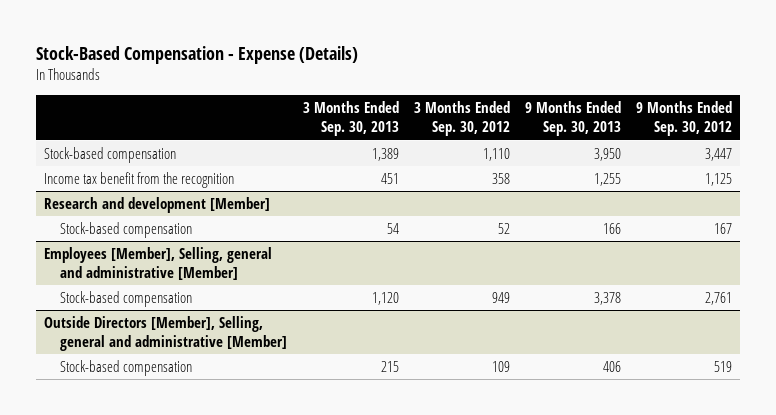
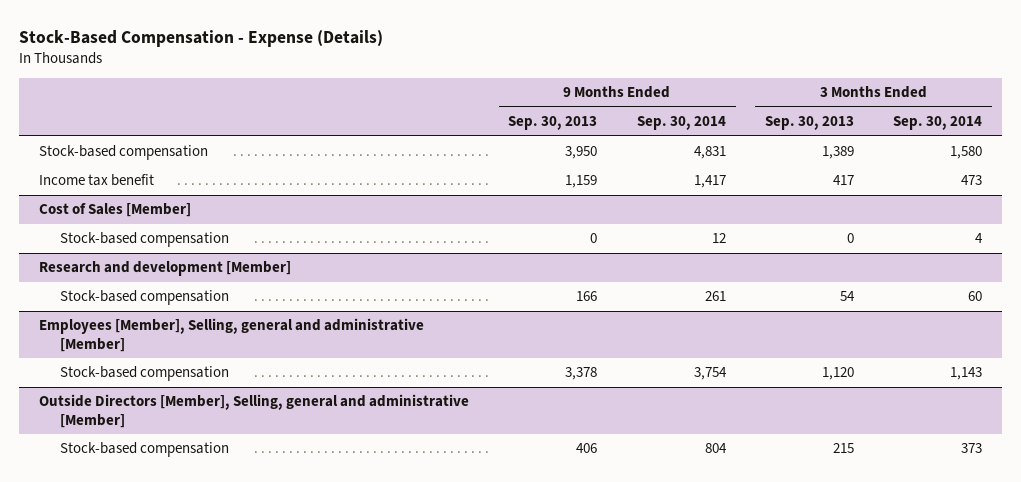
[413,101,510,137] 3 Months Ended Sep. 30, 2012 -> none
[636,101,733,137] 9 Months Ended Sep. 30, 2012 -> none
none -> [636,116,726,131] Sep. 30, 2014
none -> [893,116,983,131] Sep. 30, 2014
[43,171,234,188] Income tax benefit from the recognition -> [39,174,155,187] Income tax benefit
[380,172,399,184] 451 -> [833,175,855,186] 417
[593,172,621,186] 1,255 -> [565,175,598,189] 1,159
none -> [39,203,192,218] Cost of Sales [Member]
none -> [59,232,229,248] Stock-based compensation

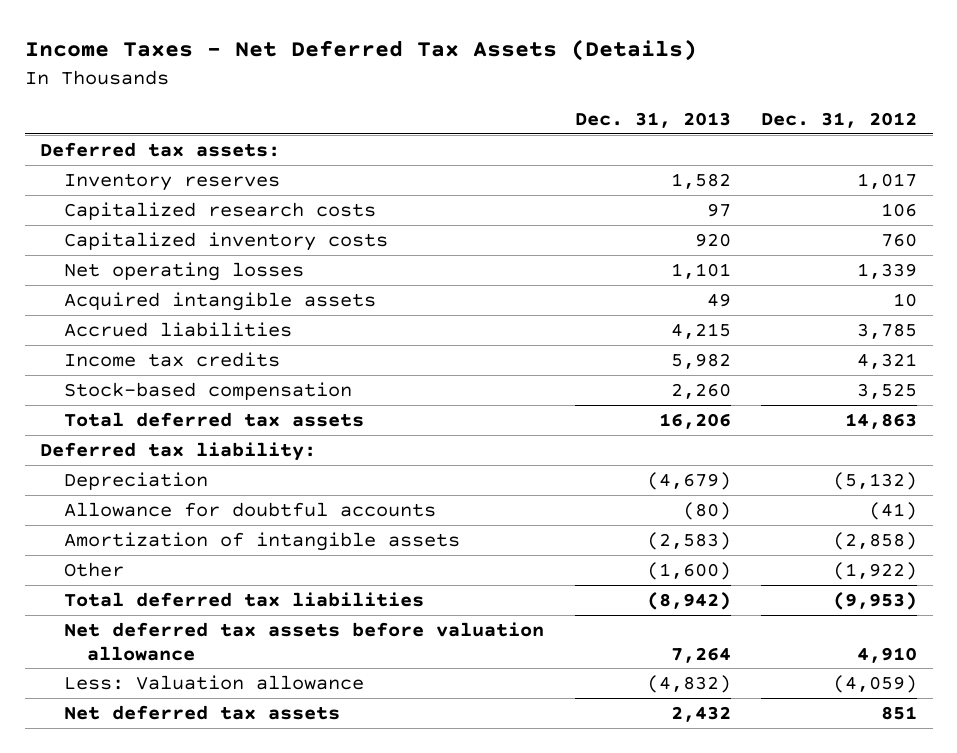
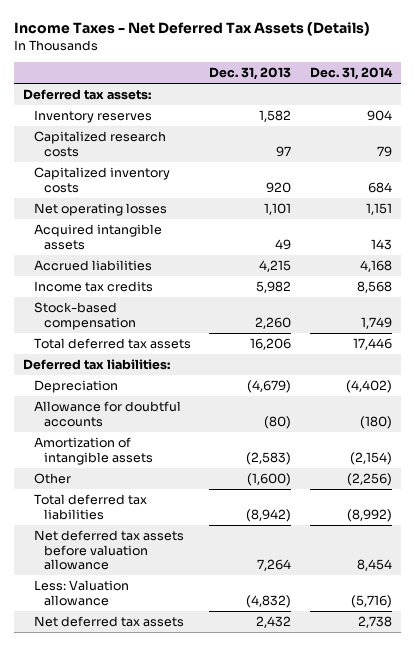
[761,111,918,128] Dec. 31, 2012 -> none
none -> [309,67,393,81] Dec. 31, 2014
[40,441,317,461] Deferred tax liability: -> [23,359,171,371] Deferred tax liabilities:

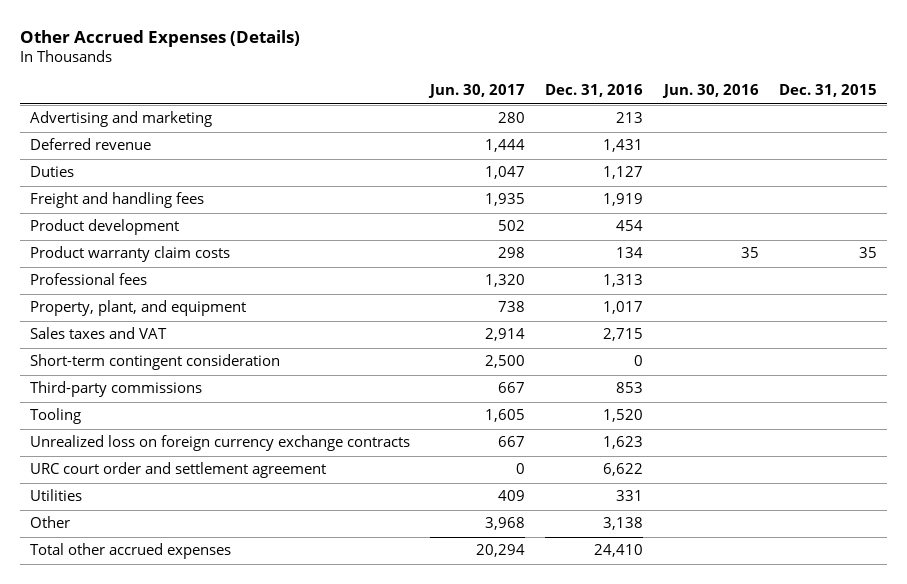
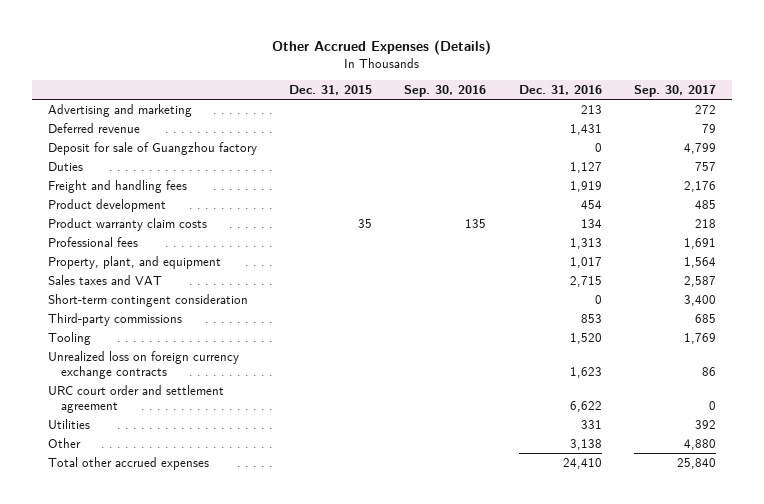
[428,84,526,99] Jun. 30, 2017 -> none
[661,84,759,99] Jun. 30, 2016 -> none
none -> [404,84,487,97] Sep. 30, 2016
none -> [633,84,716,97] Sep. 30, 2017
none -> [48,141,258,155] Deposit for sale of Guangzhou factory

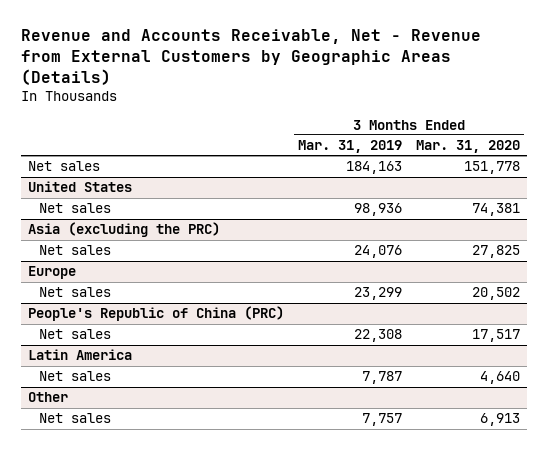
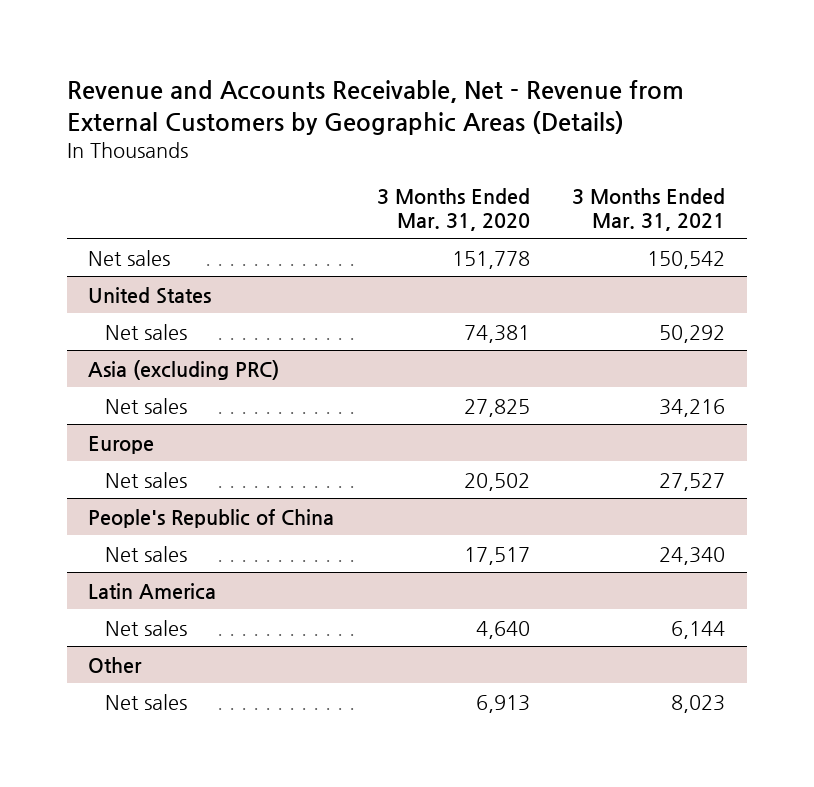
[297,140,402,154] Mar. 31, 2019 -> none
none -> [572,187,726,231] 3 Months Ended Mar. 31, 2021
[27,222,220,238] Asia (excluding the PRC) -> [88,359,280,380] Asia (excluding PRC)
[27,306,284,322] People's Republic of China (PRC) -> [88,508,335,528] People's Republic of China

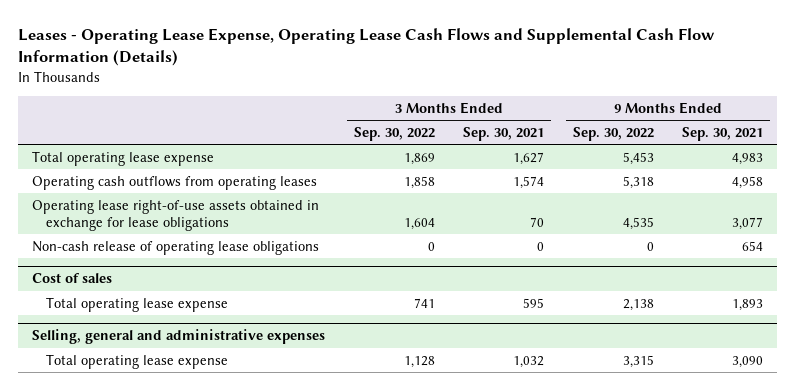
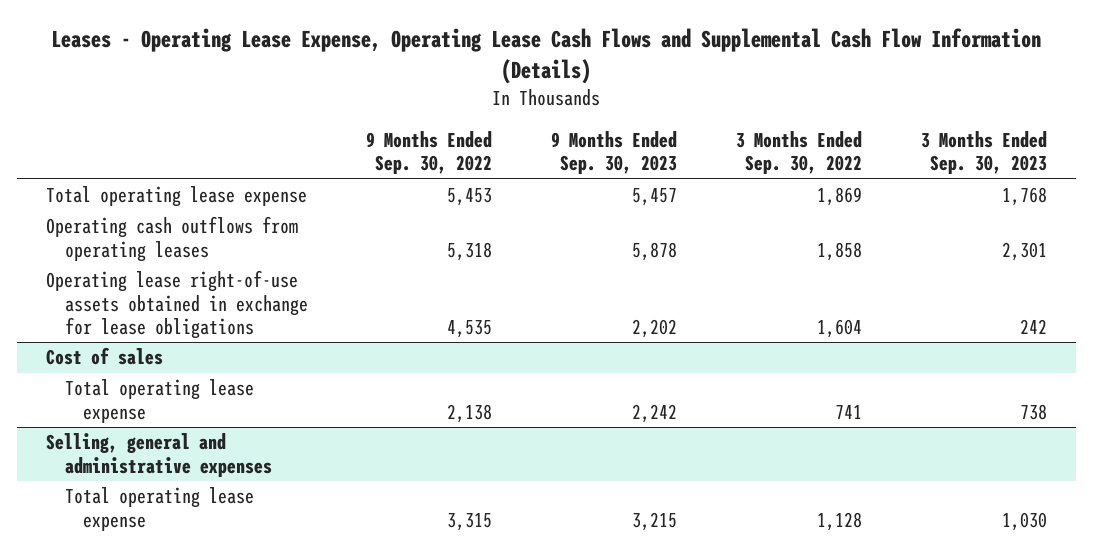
[463,127,545,142] Sep. 30, 2021 -> none
[682,127,764,142] Sep. 30, 2021 -> none
none -> [551,131,678,175] 9 Months Ended Sep. 30, 2023
none -> [920,131,1047,175] 3 Months Ended Sep. 30, 2023
[32,240,320,255] Non-cash release of operating lease obligations -> none

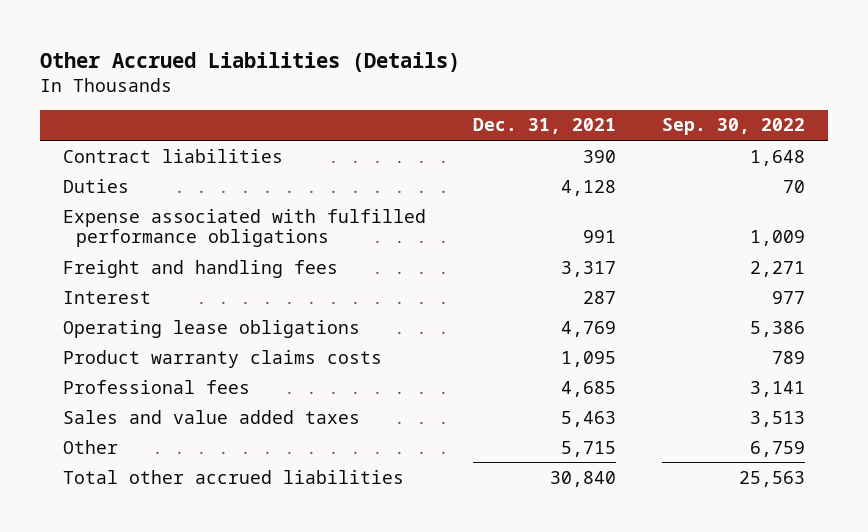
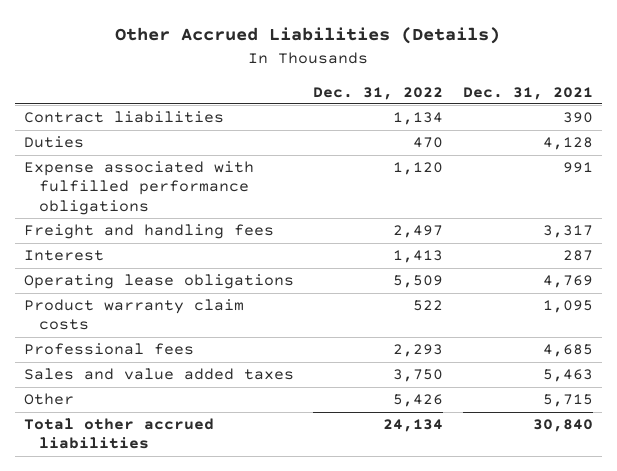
[662,118,806,136] Sep. 30, 2022 -> none
none -> [313,86,444,100] Dec. 31, 2022
[63,349,383,368] Product warranty claims costs -> [24,299,245,331] Product warranty claim costs

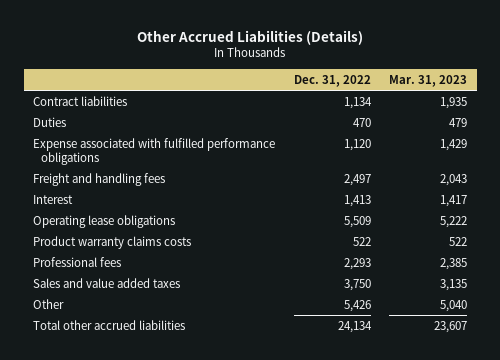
[462,86,593,100] Dec. 31, 2021 -> none
none -> [389,74,468,87] Mar. 31, 2023
[24,299,245,331] Product warranty claim costs -> [32,235,191,249] Product warranty claims costs

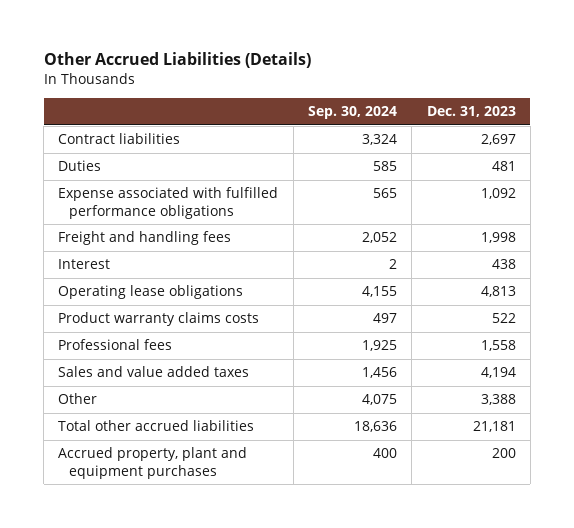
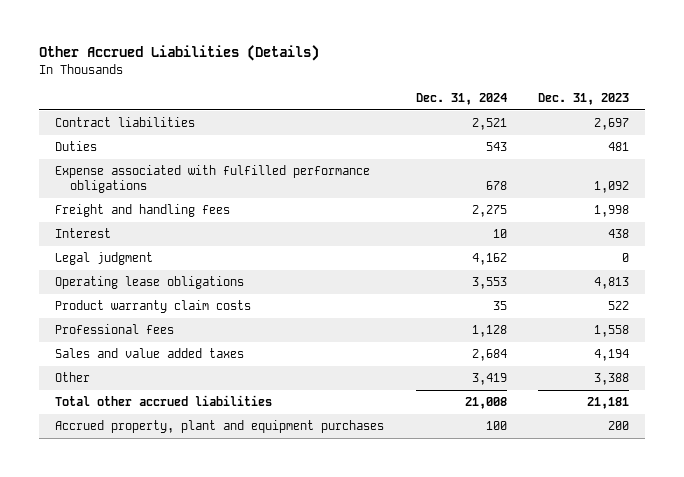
[307,106,397,120] Sep. 30, 2024 -> none
none -> [415,93,507,106] Dec. 31, 2024
none -> [54,252,153,266] Legal judgment
[58,312,260,327] Product warranty claims costs -> [54,300,251,314] Product warranty claim costs

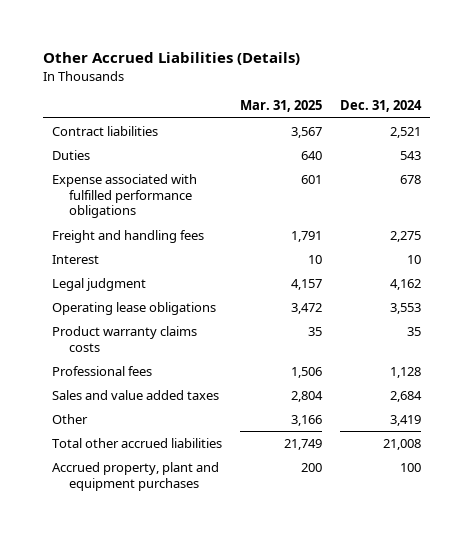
[538,93,630,106] Dec. 31, 2023 -> none
none -> [239,100,322,113] Mar. 31, 2025
[54,300,251,314] Product warranty claim costs -> [51,325,197,352] Product warranty claims costs

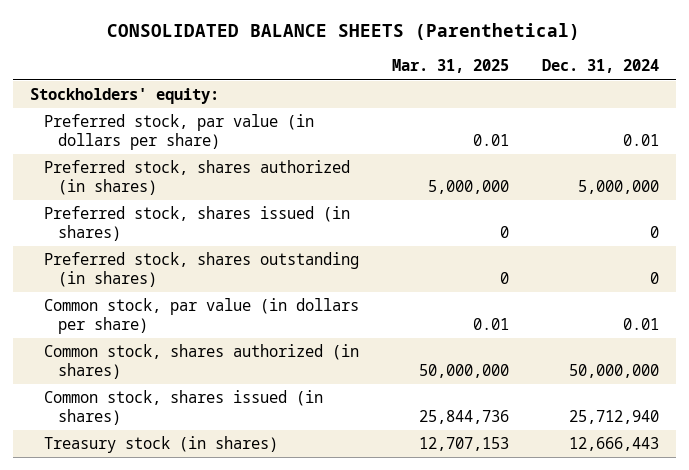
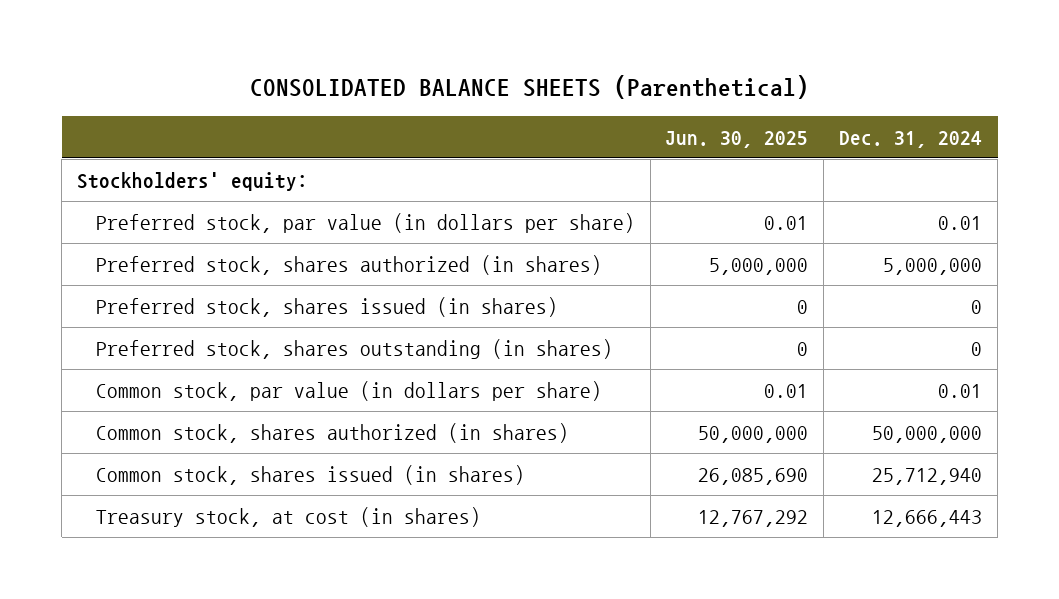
[392,59,510,74] Mar. 31, 2025 -> none
none -> [665,130,809,148] Jun. 30, 2025
[44,436,279,454] Treasury stock (in shares) -> [95,506,481,527] Treasury stock, at cost (in shares)

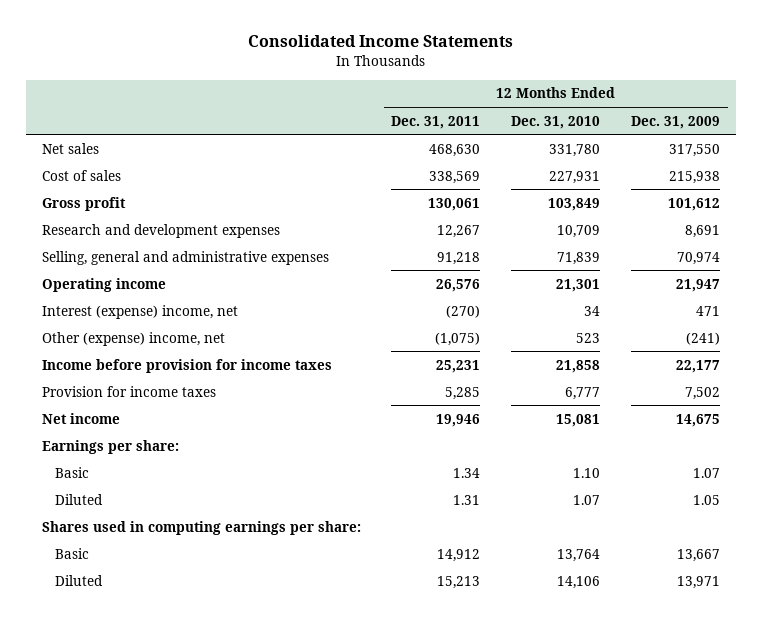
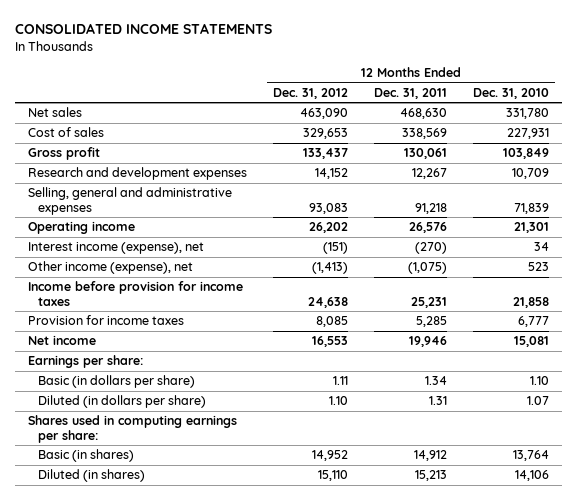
[247,35,513,48] Consolidated Income Statements -> [15,23,273,35] CONSOLIDATED INCOME STATEMENTS
[631,115,721,129] Dec. 31, 2009 -> none
none -> [273,87,349,99] Dec. 31, 2012
[41,304,238,319] Interest (expense) income, net -> [28,242,205,255] Interest income (expense), net
[41,331,225,346] Other (expense) income, net -> [28,261,194,275] Other income (expense), net
[55,466,90,478] Basic -> [37,375,195,389] Basic (in dollars per share)
[55,493,104,505] Diluted -> [37,395,206,409] Diluted (in dollars per share)
[55,547,90,559] Basic -> [37,449,134,463] Basic (in shares)
[55,574,104,586] Diluted -> [37,469,145,483] Diluted (in shares)

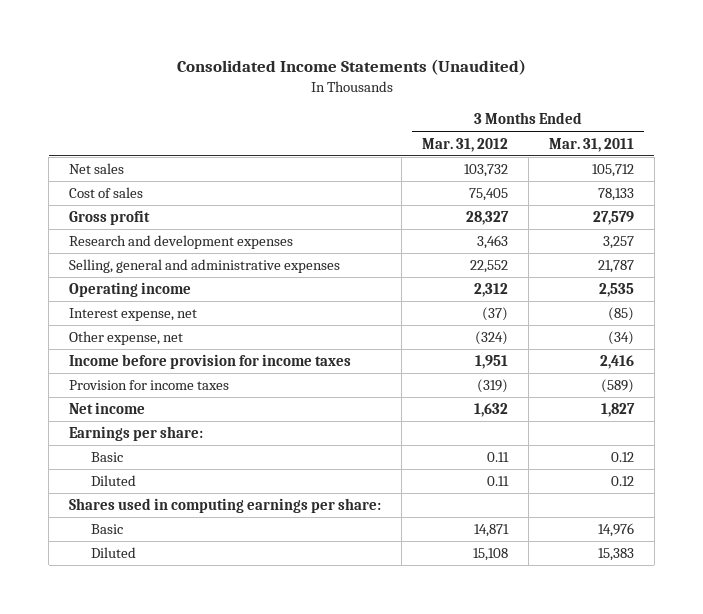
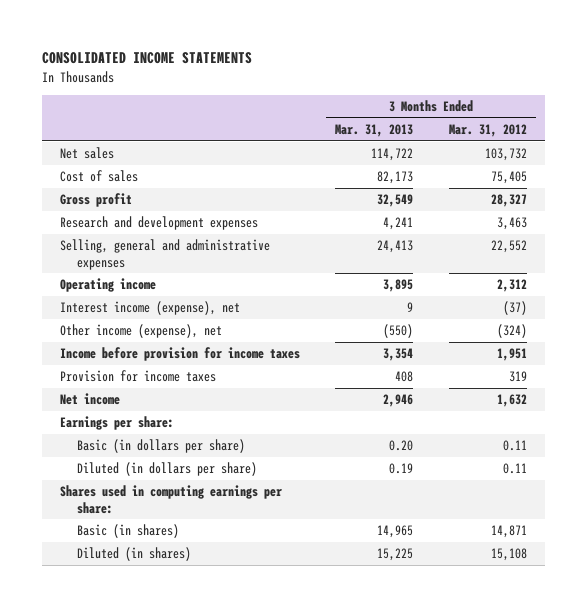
[176,58,526,75] Consolidated Income Statements (Unaudited) -> [42,52,253,65] CONSOLIDATED INCOME STATEMENTS
[549,137,635,152] Mar. 31, 2011 -> none
none -> [335,124,414,138] Mar. 31, 2013
[69,308,198,322] Interest expense, net -> [59,301,240,316] Interest income (expense), net
[69,331,184,346] Other expense, net -> [59,324,222,339] Other income (expense), net
[477,379,509,394] (319) -> [508,371,527,383] 319
[91,452,124,463] Basic -> [77,439,246,454] Basic (in dollars per share)
[91,475,137,487] Diluted -> [77,462,258,477] Diluted (in dollars per share)
[91,524,124,535] Basic -> [77,524,180,539] Basic (in shares)
[91,547,137,559] Diluted -> [77,547,192,562] Diluted (in shares)

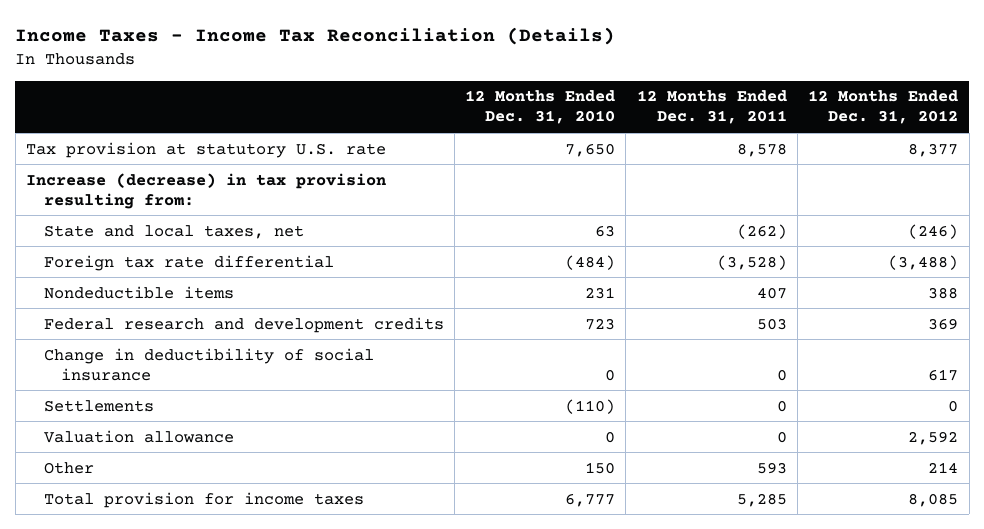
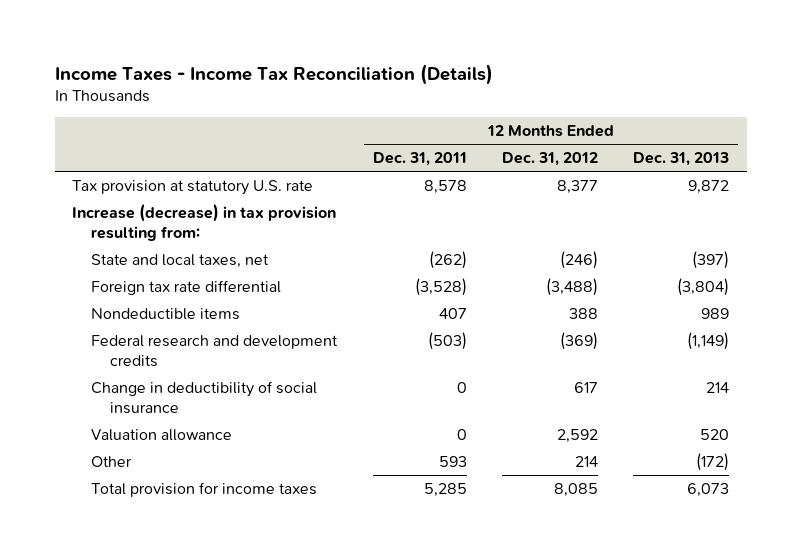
[465,90,616,125] 12 Months Ended Dec. 31, 2010 -> none
none -> [633,152,730,167] Dec. 31, 2013
[756,317,787,330] 503 -> [427,331,467,350] (503)
[928,317,959,330] 369 -> [559,331,598,350] (369)
[43,399,154,412] Settlements -> none

